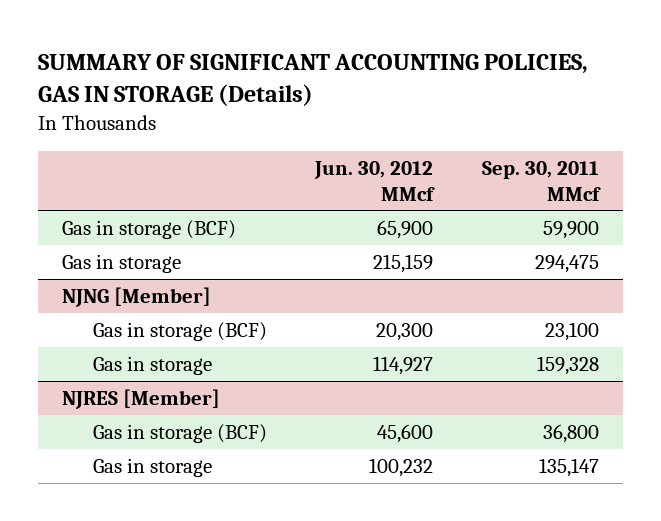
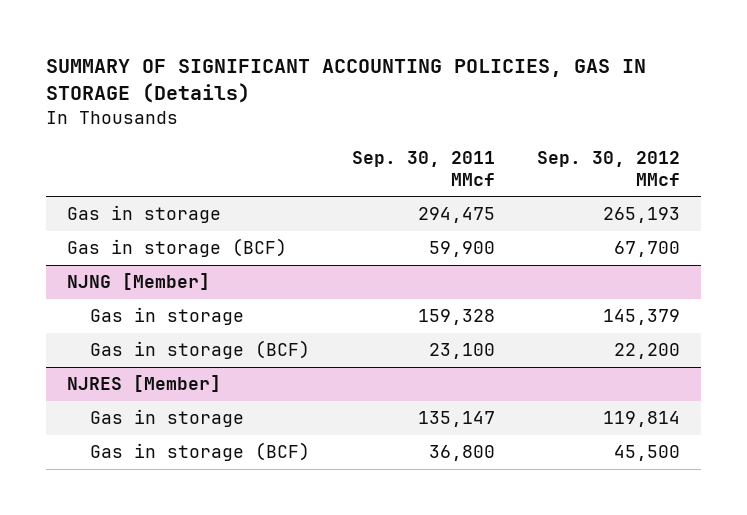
[314,160,436,201] Jun. 30, 2012 MMcf -> none
none -> [537,151,681,186] Sep. 30, 2012 MMcf
[61,219,236,239] Gas in storage (BCF) -> [67,238,288,258] Gas in storage (BCF)
[92,321,267,341] Gas in storage (BCF) -> [89,340,310,360] Gas in storage (BCF)
[92,423,267,443] Gas in storage (BCF) -> [89,442,310,462] Gas in storage (BCF)

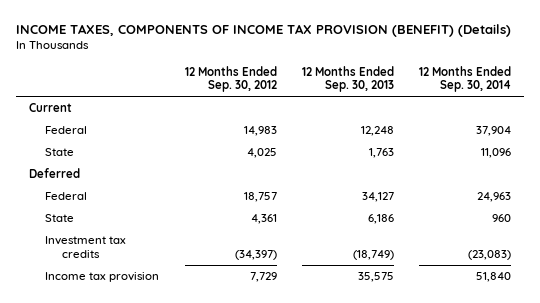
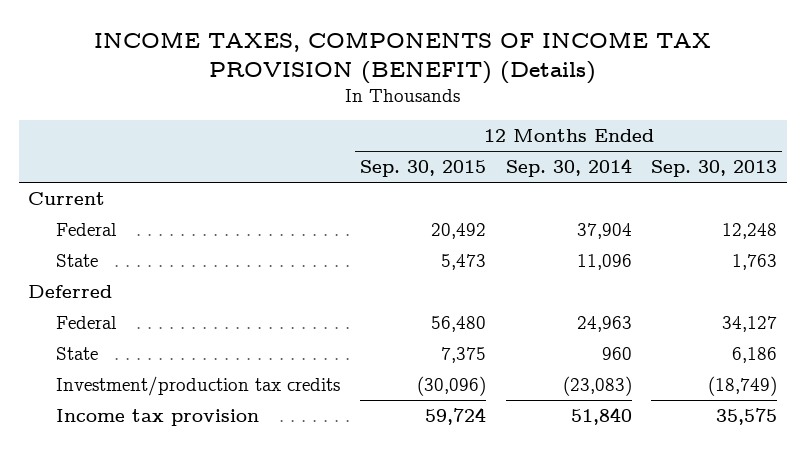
[184,65,277,93] 12 Months Ended Sep. 30, 2012 -> none
none -> [359,160,486,178] Sep. 30, 2015
[45,236,127,258] Investment tax credits -> [56,375,341,396] Investment/production tax credits

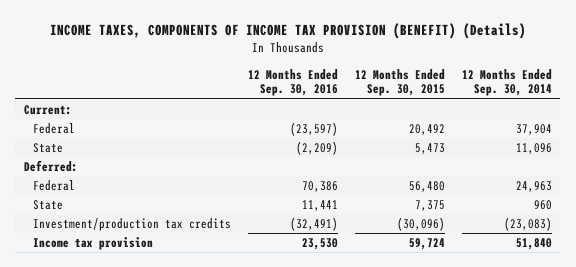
[651,160,778,178] Sep. 30, 2013 -> none
none -> [248,68,339,97] 12 Months Ended Sep. 30, 2016
[28,191,106,205] Current -> [23,105,72,116] Current:
[28,284,113,298] Deferred -> [23,160,78,173] Deferred:

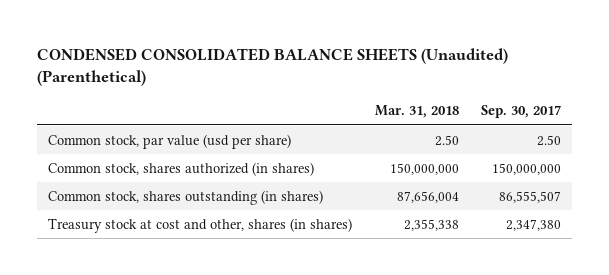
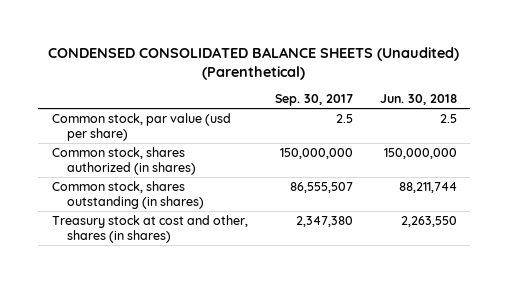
[374,105,459,119] Mar. 31, 2018 -> none
none -> [379,94,457,106] Jun. 30, 2018
[536,134,561,146] 2.50 -> [335,113,353,123] 2.5

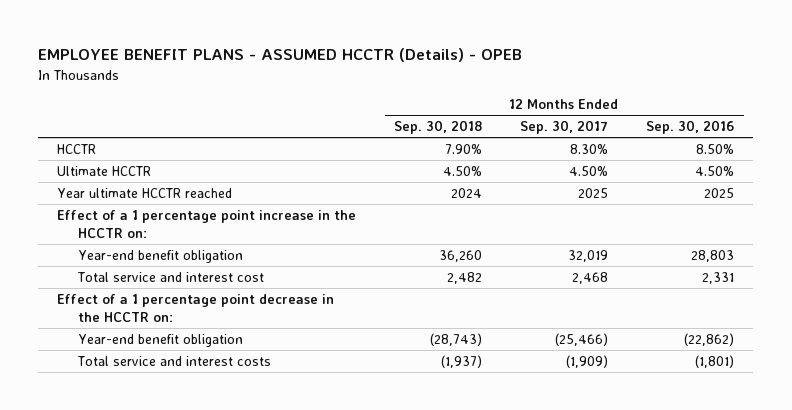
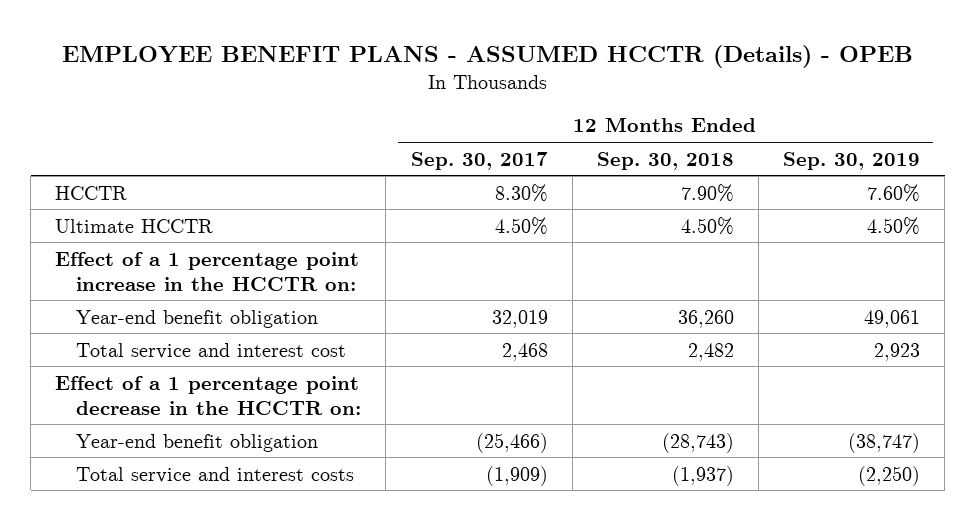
[646,120,735,135] Sep. 30, 2016 -> none
none -> [783,151,921,170] Sep. 30, 2019
[57,187,233,198] Year ultimate HCCTR reached -> none

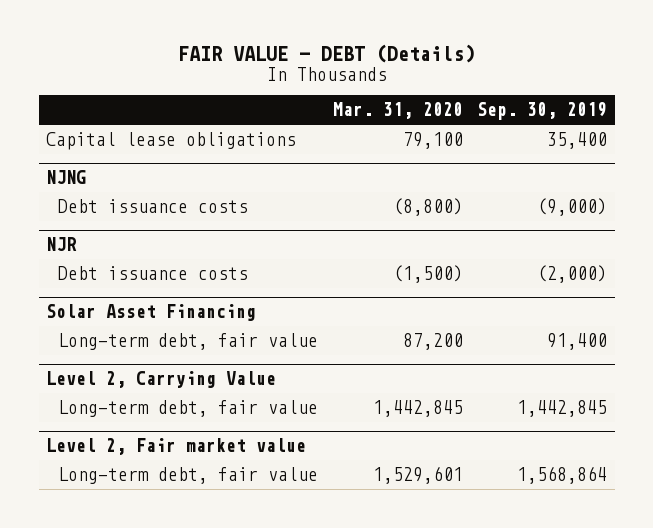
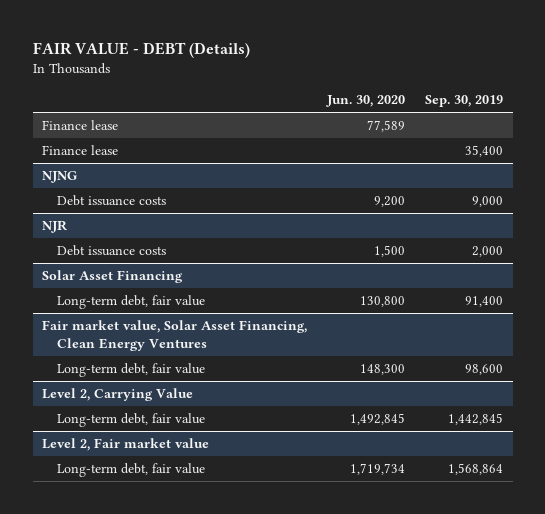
[332,102,463,120] Mar. 31, 2020 -> none
none -> [326,95,406,108] Jun. 30, 2020
none -> [42,120,119,131] Finance lease
[46,132,297,151] Capital lease obligations -> [42,145,119,156] Finance lease
[537,198,608,217] (9,000) -> [472,196,504,208] 9,000
[537,265,608,284] (2,000) -> [472,246,504,258] 2,000
none -> [42,320,308,352] Fair market value, Solar Asset Financing, Clean Energy Ventures
none -> [57,363,206,378] Long-term debt, fair value

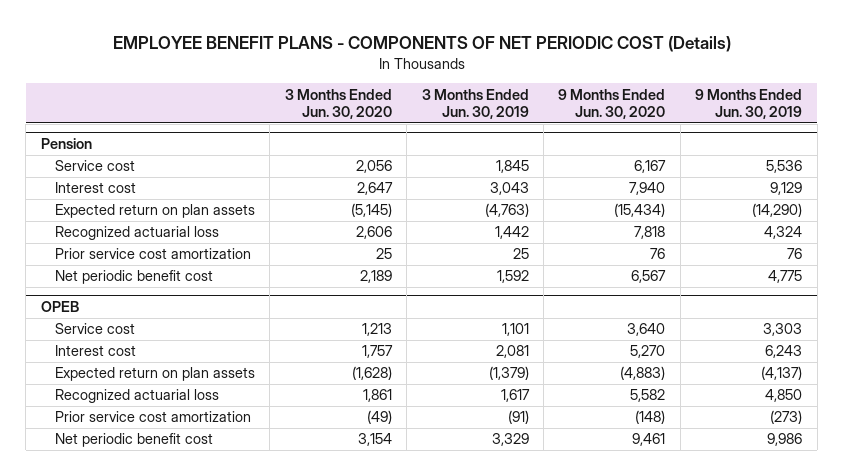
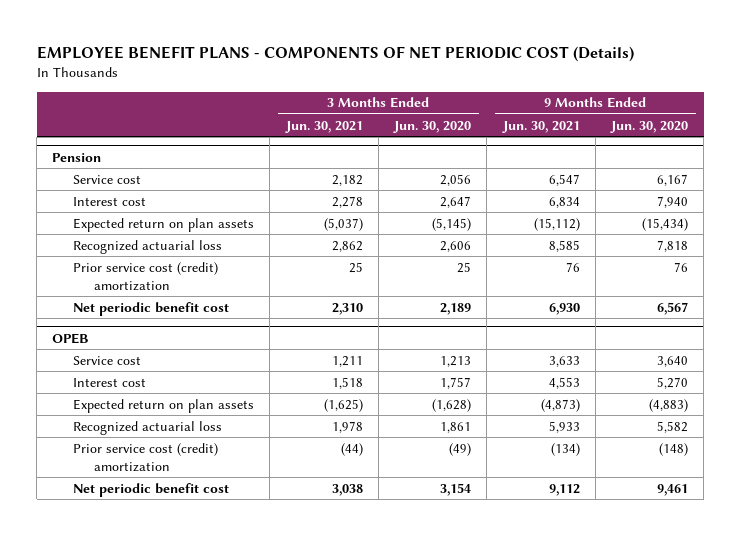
[421,88,529,119] 3 Months Ended Jun. 30, 2019 -> none
[695,88,803,119] 9 Months Ended Jun. 30, 2019 -> none
none -> [284,120,363,133] Jun. 30, 2021
none -> [501,120,580,133] Jun. 30, 2021
[54,248,251,260] Prior service cost amortization -> [73,261,219,291] Prior service cost (credit) amortization
[54,411,251,423] Prior service cost amortization -> [73,442,219,472] Prior service cost (credit) amortization

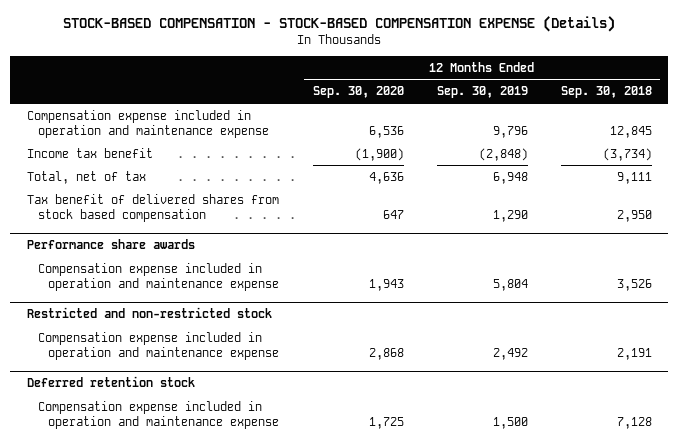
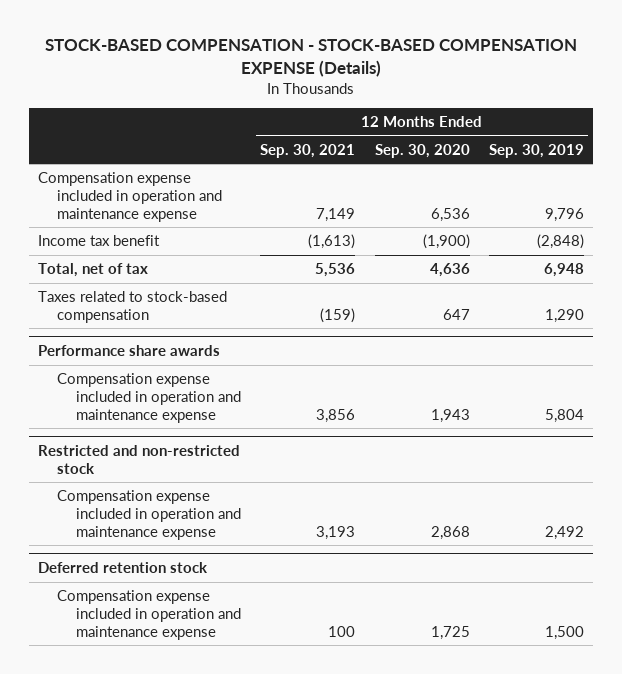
[560,86,652,99] Sep. 30, 2018 -> none
none -> [260,143,356,158] Sep. 30, 2021
[26,193,279,222] Tax benefit of delivered shares from stock based compensation -> [38,291,228,323] Taxes related to stock-based compensation

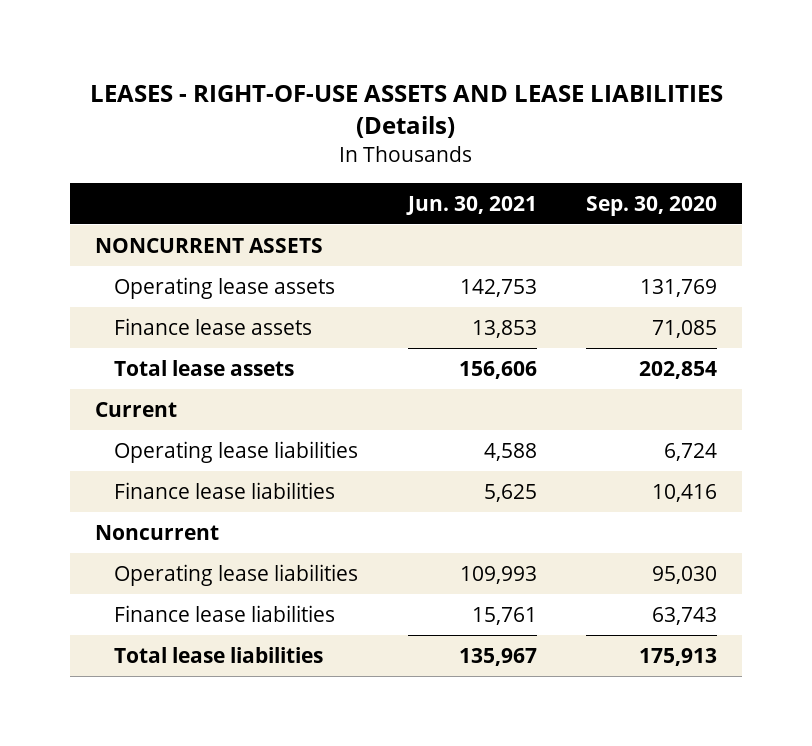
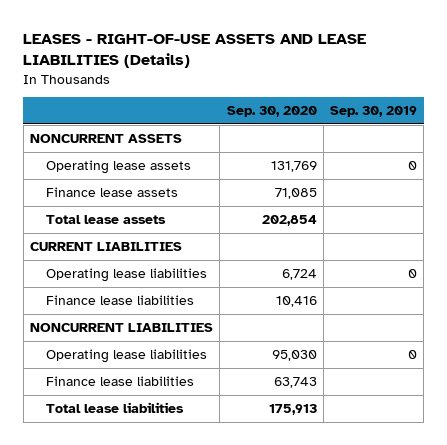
[405,195,537,215] Jun. 30, 2021 -> none
none -> [330,106,418,118] Sep. 30, 2019
[95,401,178,417] Current -> [30,242,183,252] CURRENT LIABILITIES
[95,524,220,540] Noncurrent -> [30,323,214,333] NONCURRENT LIABILITIES

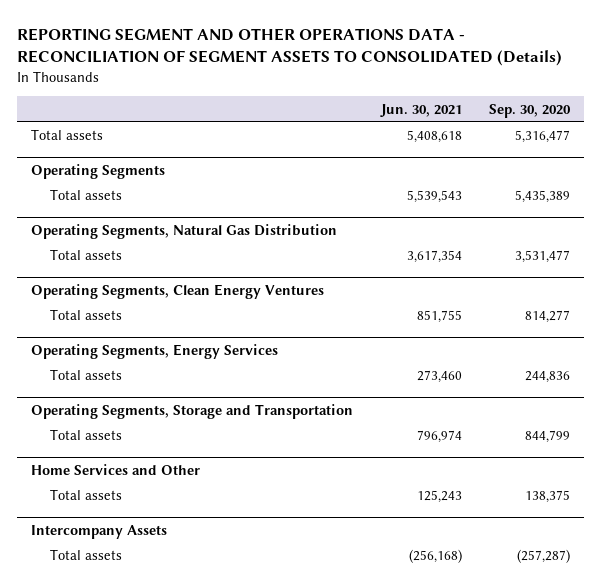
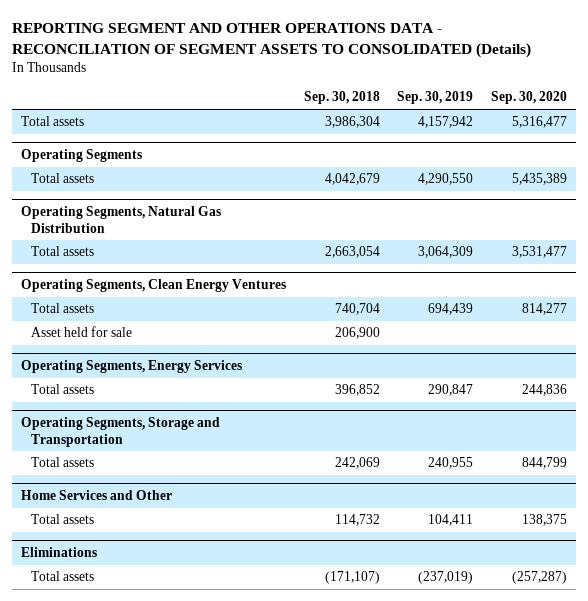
[379,103,462,117] Jun. 30, 2021 -> none
none -> [303,91,380,105] Sep. 30, 2018
none -> [397,91,474,105] Sep. 30, 2019
none -> [31,326,133,338] Asset held for sale
[31,524,168,539] Intercompany Assets -> [20,546,97,557] Eliminations

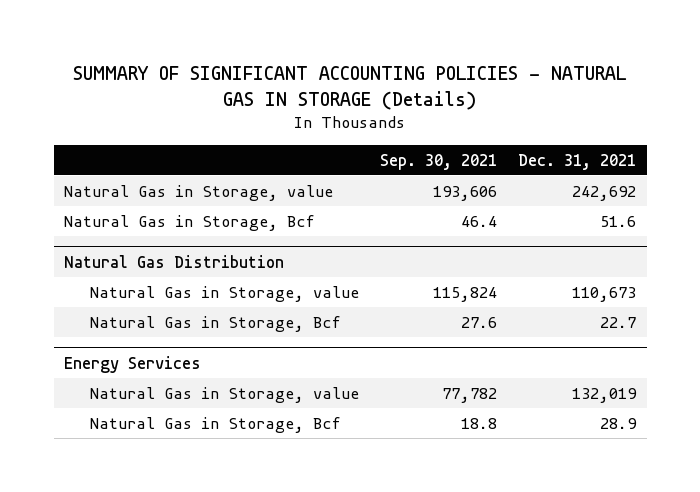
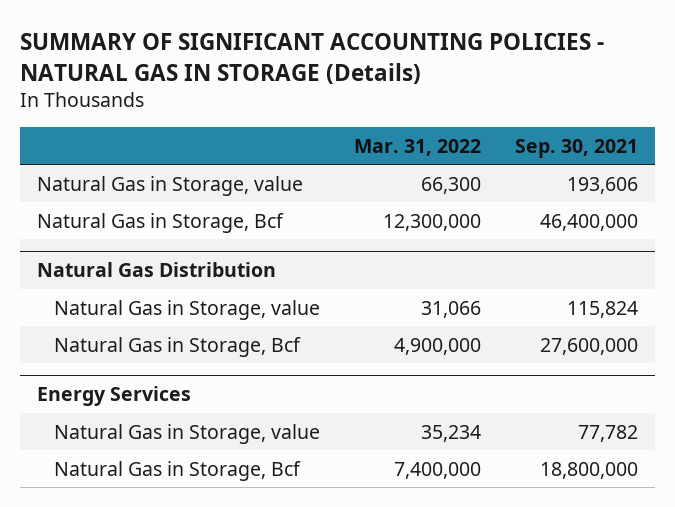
[518,153,637,170] Dec. 31, 2021 -> none
none -> [353,138,481,156] Mar. 31, 2022
[461,215,498,227] 46.4 -> [540,213,639,231] 46,400,000
[461,316,498,328] 27.6 -> [540,337,639,355] 27,600,000
[461,417,498,429] 18.8 -> [540,461,639,479] 18,800,000

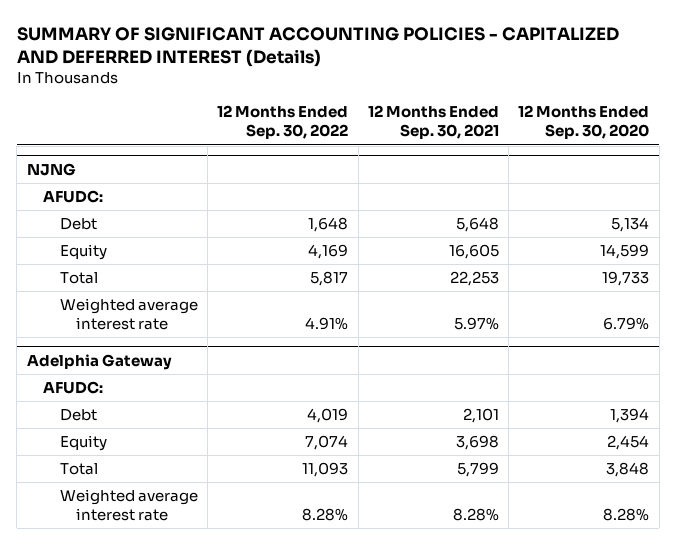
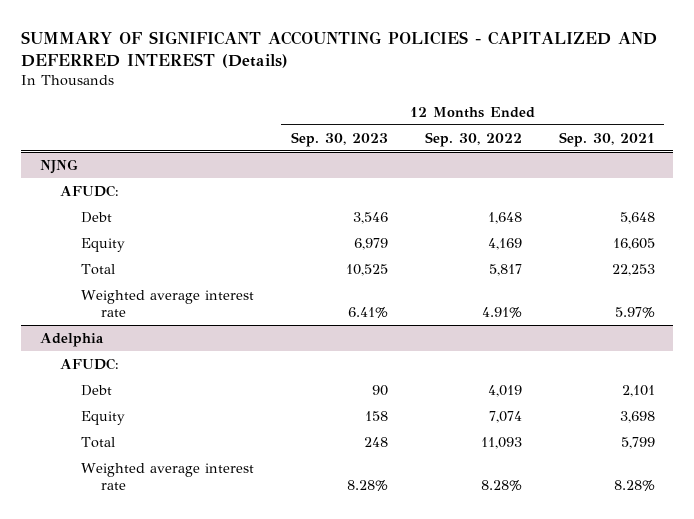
[518,105,650,140] 12 Months Ended Sep. 30, 2020 -> none
none -> [290,131,388,147] Sep. 30, 2023
[26,353,172,370] Adelphia Gateway -> [39,332,104,347] Adelphia

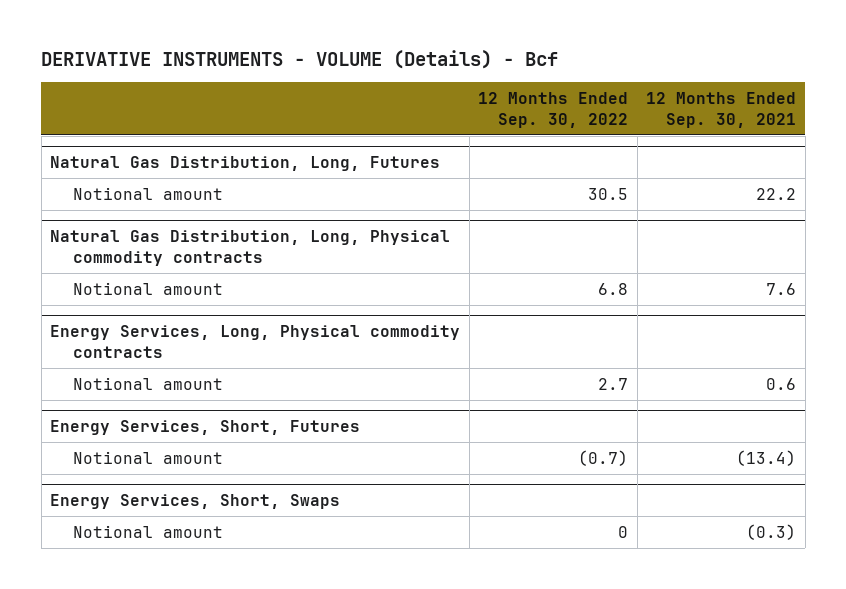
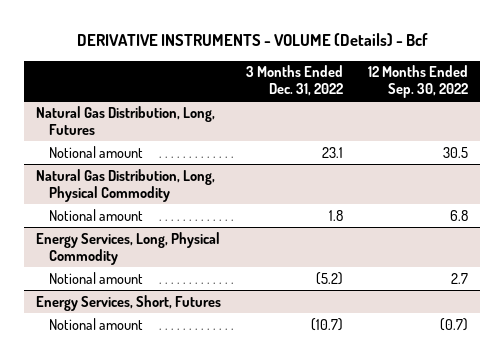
[646,92,797,128] 12 Months Ended Sep. 30, 2021 -> none
none -> [246,65,344,97] 3 Months Ended Dec. 31, 2022
[50,230,451,266] Natural Gas Distribution, Long, Physical commodity contracts -> [36,168,216,202] Natural Gas Distribution, Long, Physical Commodity
[50,325,461,358] Energy Services, Long, Physical commodity contracts -> [36,231,221,265] Energy Services, Long, Physical Commodity
[50,494,341,510] Energy Services, Short, Swaps -> none
[72,524,223,538] Notional amount -> none

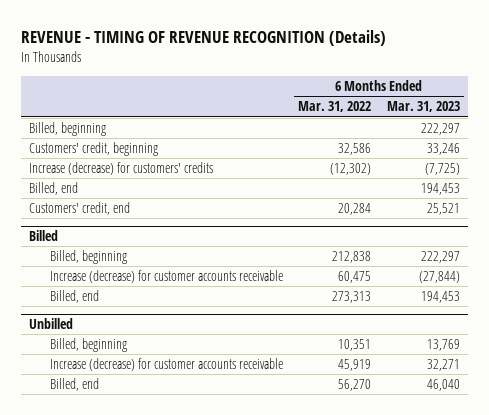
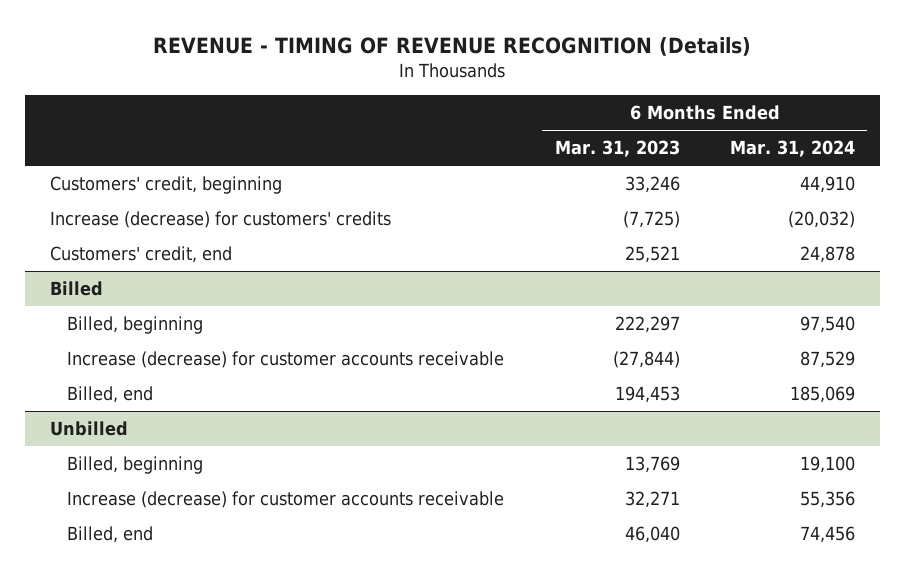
[298,101,372,113] Mar. 31, 2022 -> none
none -> [729,140,855,158] Mar. 31, 2024
[28,122,106,137] Billed, beginning -> none
[28,182,78,196] Billed, end -> none

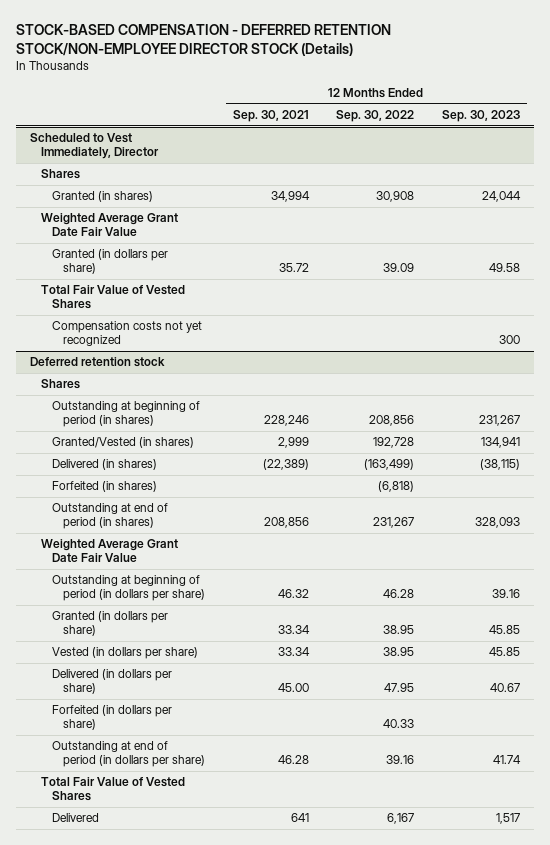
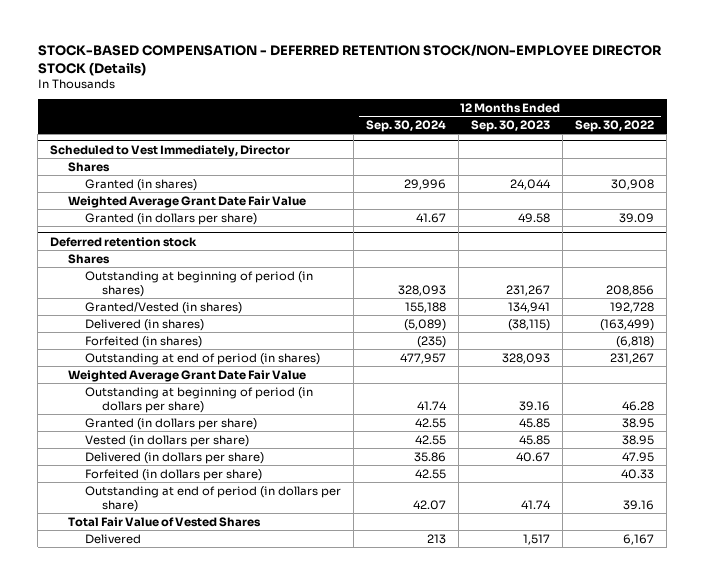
[232,110,309,123] Sep. 30, 2021 -> none
none -> [365,119,446,132] Sep. 30, 2024
[41,285,186,310] Total Fair Value of Vested Shares -> none
[52,321,203,347] Compensation costs not yet recognized -> none

